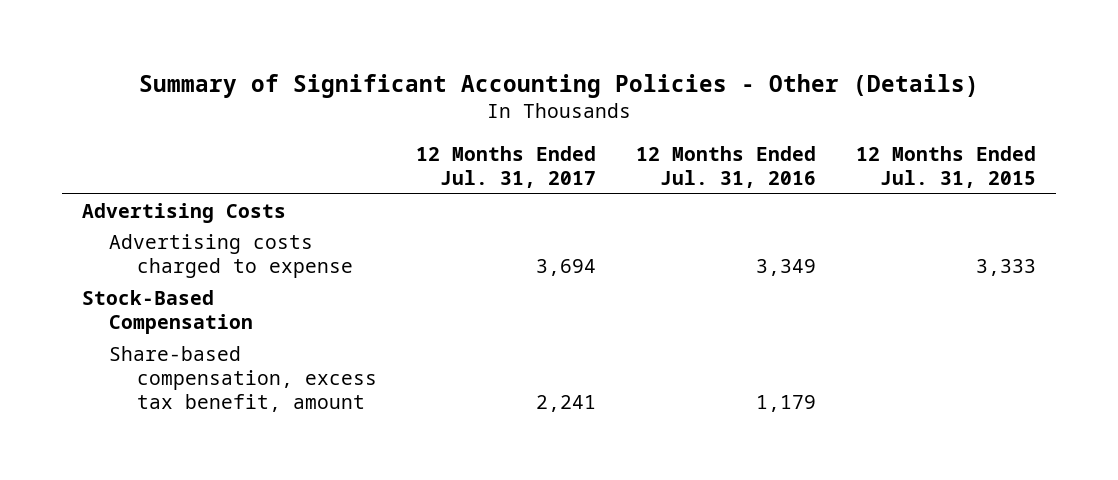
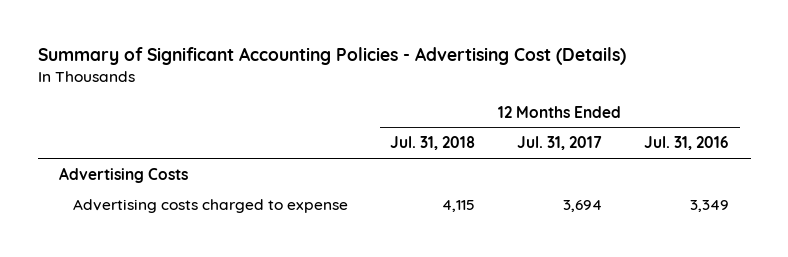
[138,74,979,99] Summary of Significant Accounting Policies - Other (Details) -> [37,47,626,66] Summary of Significant Accounting Policies - Advertising Cost (Details)
[855,145,1036,188] 12 Months Ended Jul. 31, 2015 -> none
none -> [390,136,476,151] Jul. 31, 2018
[81,289,254,334] Stock-Based Compensation -> none
[109,345,377,413] Share-based compensation, excess tax benefit, amount -> none

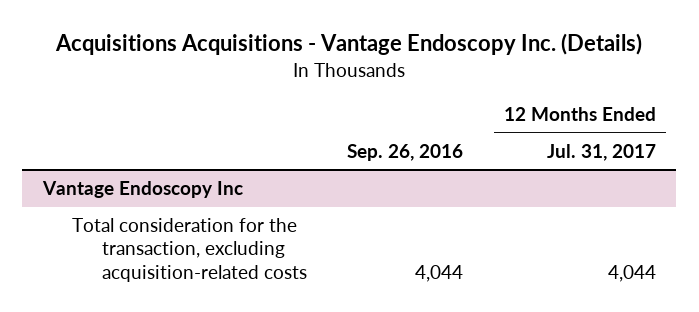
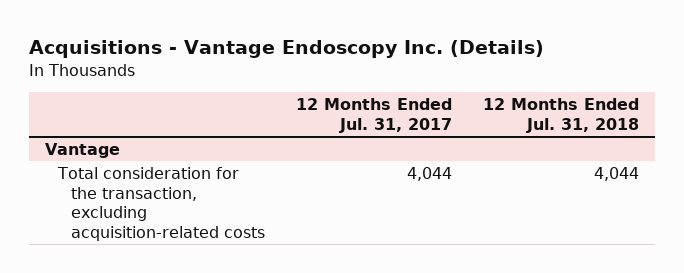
[55,33,643,56] Acquisitions Acquisitions - Vantage Endoscopy Inc. (Details) -> [29,40,545,59] Acquisitions - Vantage Endoscopy Inc. (Details)
[347,143,464,161] Sep. 26, 2016 -> none
none -> [483,98,640,133] 12 Months Ended Jul. 31, 2018
[41,181,243,199] Vantage Endoscopy Inc -> [44,142,120,158] Vantage

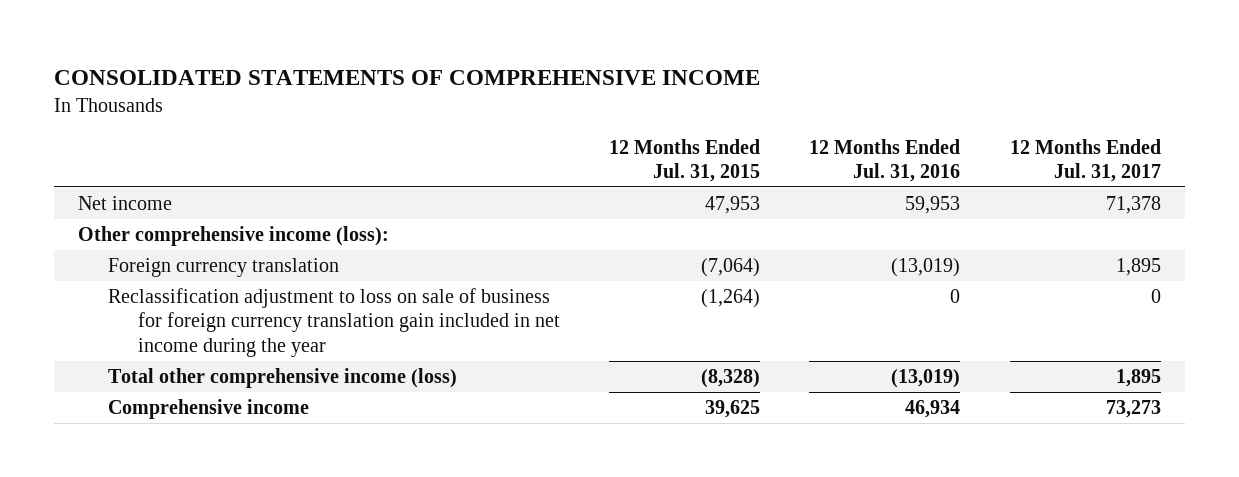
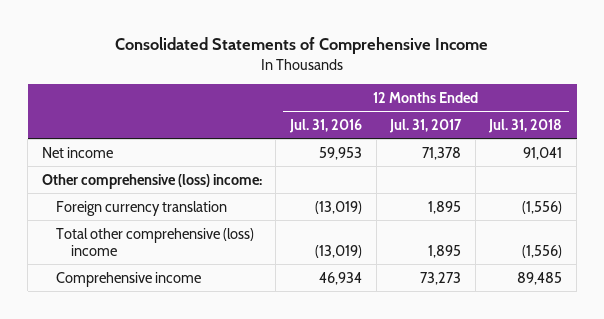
[53,69,760,85] CONSOLIDATED STATEMENTS OF COMPREHENSIVE INCOME -> [115,37,489,55] Consolidated Statements of Comprehensive Income
[609,138,761,183] 12 Months Ended Jul. 31, 2015 -> none
none -> [488,119,563,134] Jul. 31, 2018
[78,225,390,246] Other comprehensive income (loss): -> [41,173,262,189] Other comprehensive (loss) income:
[108,287,560,357] Reclassification adjustment to loss on sale of business for foreign currency translation gain included in net income during the year -> none
[108,367,458,388] Total other comprehensive income (loss) -> [56,227,255,256] Total other comprehensive (loss) income

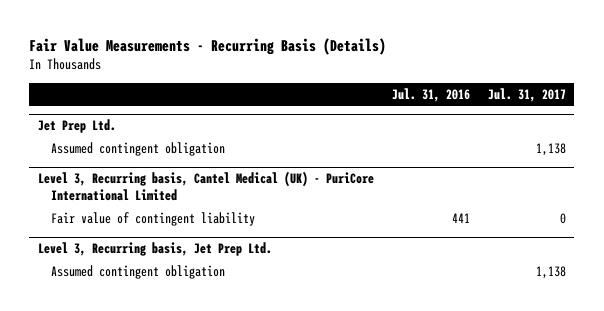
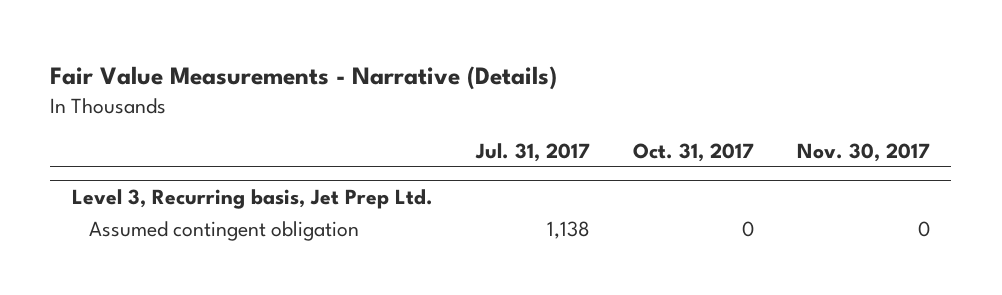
[29,37,387,55] Fair Value Measurements - Recurring Basis (Details) -> [50,65,558,90] Fair Value Measurements - Narrative (Details)
[391,87,470,102] Jul. 31, 2016 -> none
none -> [632,142,754,162] Oct. 31, 2017
none -> [796,142,930,162] Nov. 30, 2017
[38,119,117,134] Jet Prep Ltd. -> none
[51,141,226,156] Assumed contingent obligation -> none
[38,171,375,202] Level 3, Recurring basis, Cantel Medical (UK) - PuriCore International Limited -> none
[51,211,256,226] Fair value of contingent liability -> none

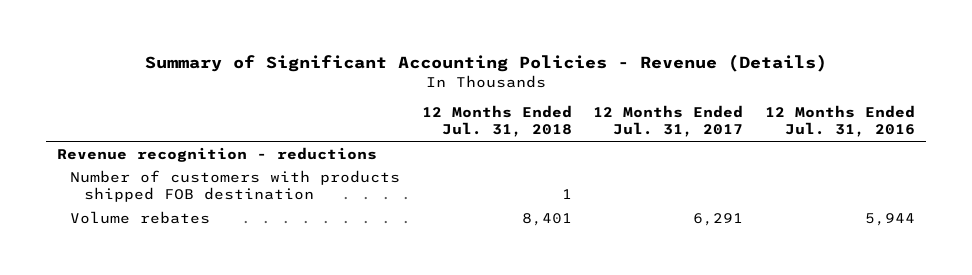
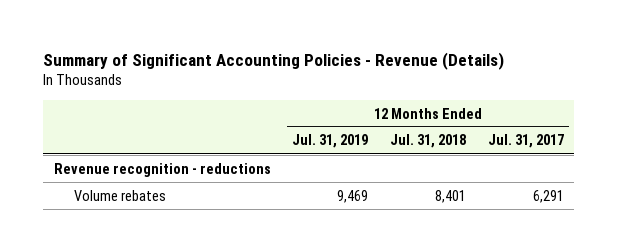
[764,105,915,138] 12 Months Ended Jul. 31, 2016 -> none
none -> [292,134,369,149] Jul. 31, 2019
[70,169,401,202] Number of customers with products shipped FOB destination -> none

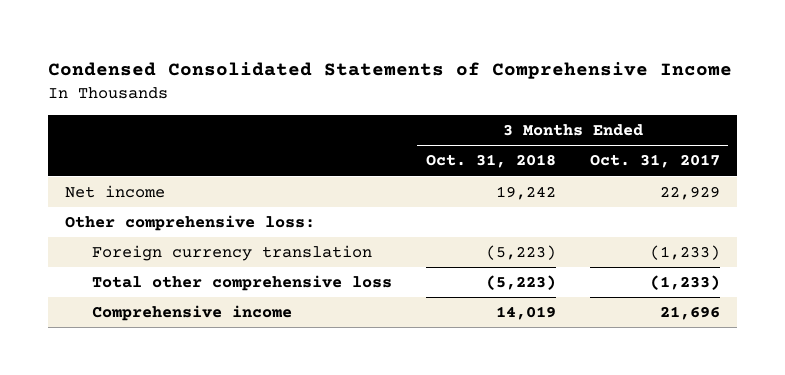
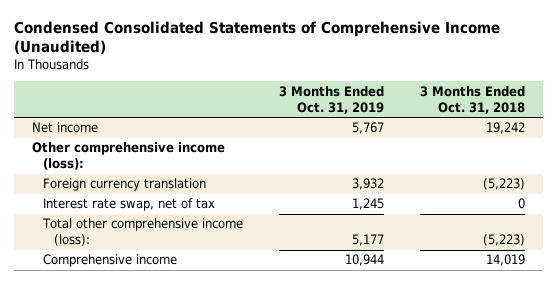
[48,61,733,79] Condensed Consolidated Statements of Comprehensive Income -> [13,21,500,55] Condensed Consolidated Statements of Comprehensive Income (Unaudited)
[589,154,720,169] Oct. 31, 2017 -> none
none -> [279,85,385,114] 3 Months Ended Oct. 31, 2019
[64,215,315,232] Other comprehensive loss: -> [31,142,225,171] Other comprehensive income (loss):
none -> [42,198,215,212] Interest rate swap, net of tax
[92,275,393,292] Total other comprehensive loss -> [41,218,243,247] Total other comprehensive income (loss):

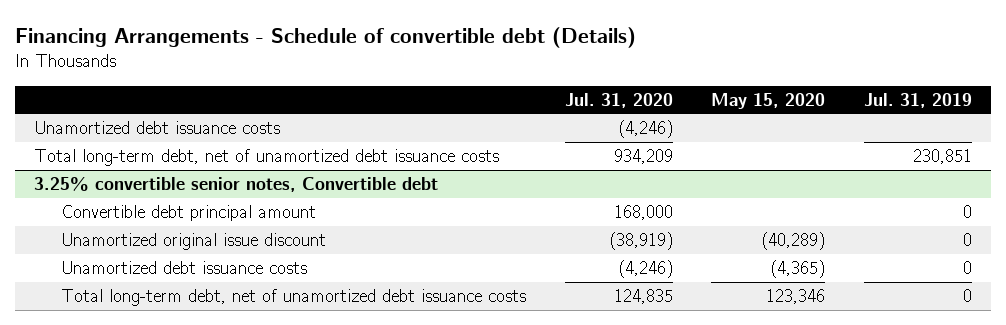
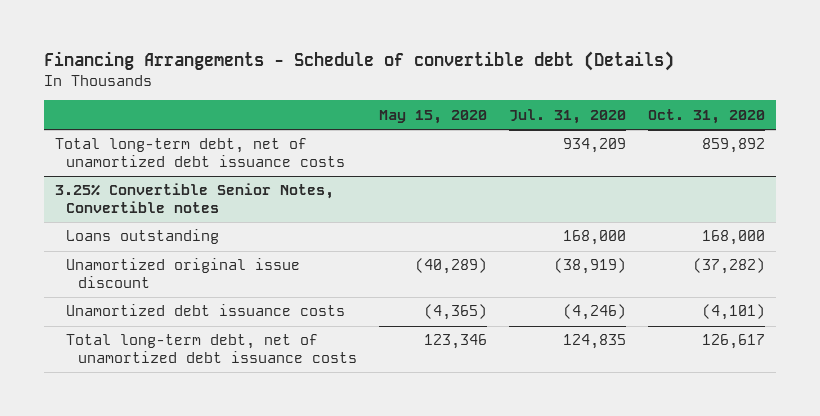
[864,92,973,108] Jul. 31, 2019 -> none
none -> [647,108,765,124] Oct. 31, 2020
[33,121,280,135] Unamortized debt issuance costs -> none
[33,176,438,193] 3.25% convertible senior notes, Convertible debt -> [54,183,334,214] 3.25% Convertible Senior Notes, Convertible notes
[61,205,317,222] Convertible debt principal amount -> [66,229,220,245] Loans outstanding

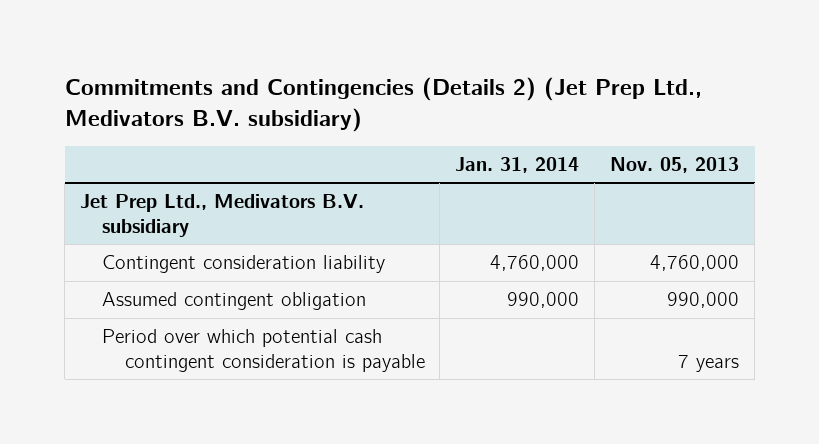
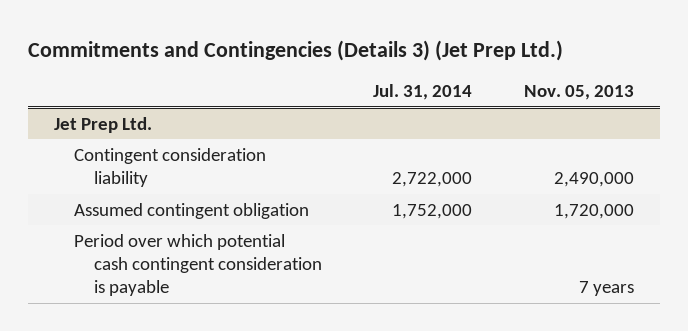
[64,77,702,132] Commitments and Contingencies (Details 2) (Jet Prep Ltd., Medivators B.V. subsidiary) -> [28,39,564,61] Commitments and Contingencies (Details 3) (Jet Prep Ltd.)
[455,156,580,173] Jan. 31, 2014 -> none
none -> [373,84,473,101] Jul. 31, 2014
[80,194,365,237] Jet Prep Ltd., Medivators B.V. subsidiary -> none
none -> [54,116,153,133] Jet Prep Ltd.
[650,255,740,272] 4,760,000 -> [553,172,634,188] 2,490,000
[667,292,740,309] 990,000 -> [553,203,634,219] 1,720,000

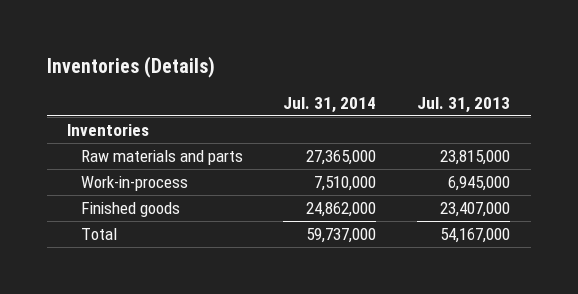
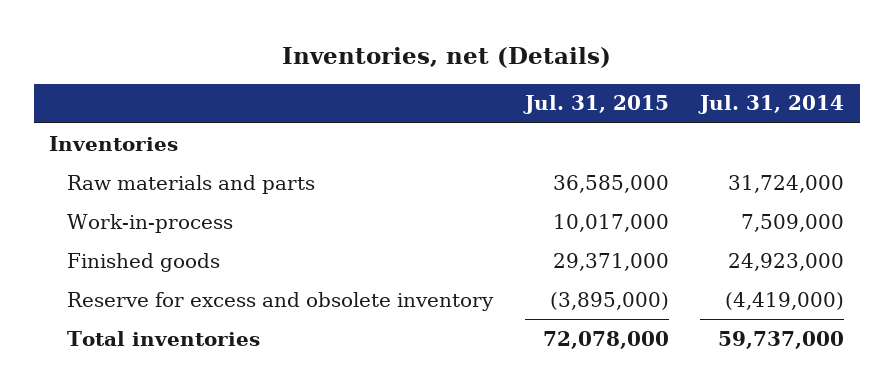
[46,55,215,78] Inventories (Details) -> [281,47,611,69] Inventories, net (Details)
[417,96,511,113] Jul. 31, 2013 -> none
none -> [522,95,669,115] Jul. 31, 2015
[306,149,377,165] 27,365,000 -> [728,174,845,193] 31,724,000
[314,175,377,191] 7,510,000 -> [741,213,845,232] 7,509,000
[306,201,377,217] 24,862,000 -> [728,252,845,271] 24,923,000
none -> [67,291,495,311] Reserve for excess and obsolete inventory
[80,227,117,240] Total -> [67,330,261,346] Total inventories

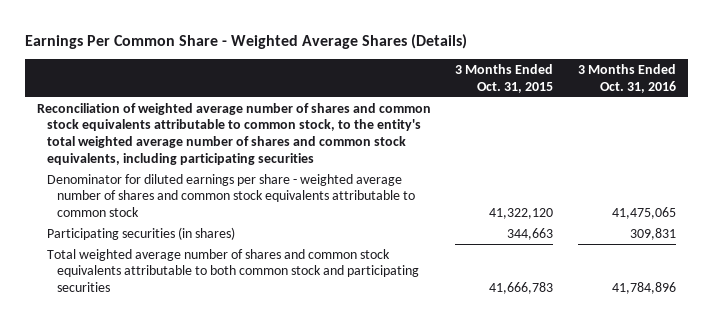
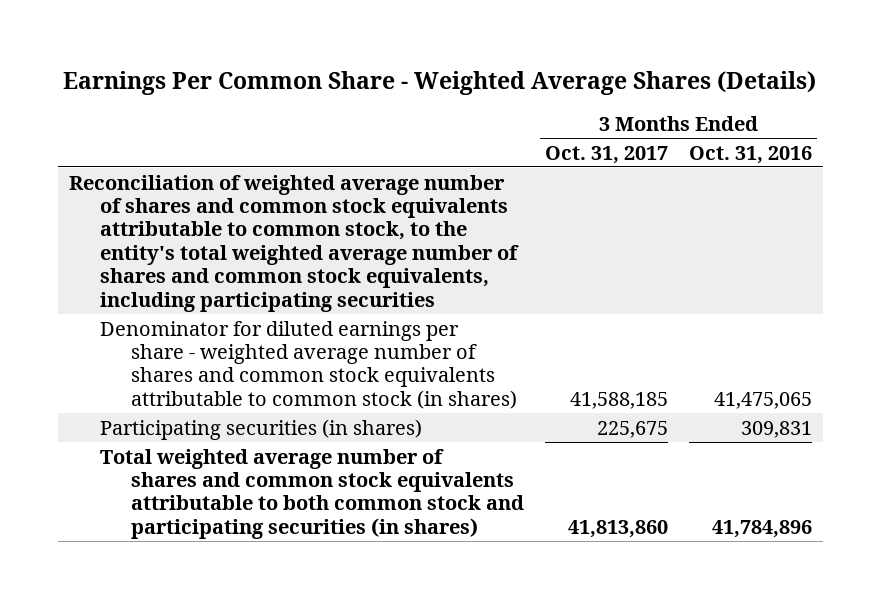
[455,64,554,93] 3 Months Ended Oct. 31, 2015 -> none
none -> [545,145,669,164] Oct. 31, 2017
[46,173,415,218] Denominator for diluted earnings per share - weighted average number of shares and common stock equivalents attributable to common stock -> [99,320,518,409] Denominator for diluted earnings per share - weighted average number of shares and common stock equivalents attributable to common stock (in shares)
[46,248,419,293] Total weighted average number of shares and common stock equivalents attributable to both common stock and participating securities -> [99,448,525,539] Total weighted average number of shares and common stock equivalents attributable to both common stock and participating securities (in shares)

